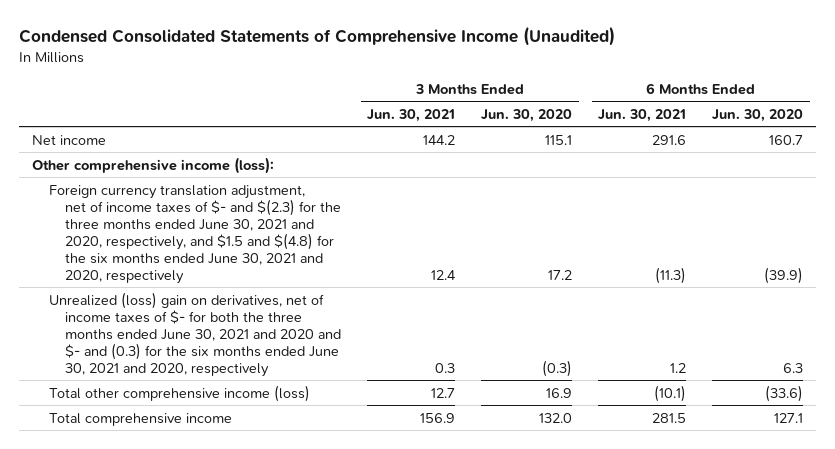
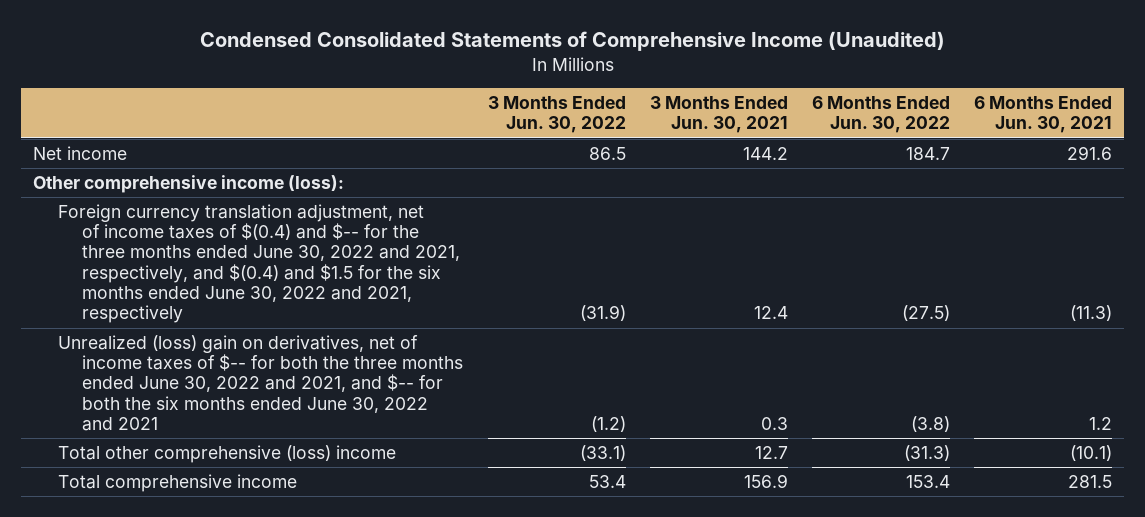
[481,108,573,122] Jun. 30, 2020 -> none
[712,108,804,122] Jun. 30, 2020 -> none
none -> [487,96,626,134] 3 Months Ended Jun. 30, 2022
none -> [812,96,951,134] 6 Months Ended Jun. 30, 2022
[48,184,342,284] Foreign currency translation adjustment, net of income taxes of $- and $(2.3) for the three months ended June 30, 2021 and 2020, respectively, and $1.5 and $(4.8) for the six months ended June 30, 2021 and 2020, respectively -> [57,203,461,324] Foreign currency translation adjustment, net of income taxes of $(0.4) and $-- for the three months ended June 30, 2022 and 2021, respectively, and $(0.4) and $1.5 for the six months ended June 30, 2022 and 2021, respectively
[48,291,342,377] Unrealized (loss) gain on derivatives, net of income taxes of $- for both the three months ended June 30, 2021 and 2020 and $- and (0.3) for the six months ended June 30, 2021 and 2020, respectively -> [57,334,464,432] Unrealized (loss) gain on derivatives, net of income taxes of $-- for both the three months ended June 30, 2022 and 2021, and $-- for both the six months ended June 30, 2022 and 2021
[48,384,310,402] Total other comprehensive income (loss) -> [57,444,396,463] Total other comprehensive (loss) income

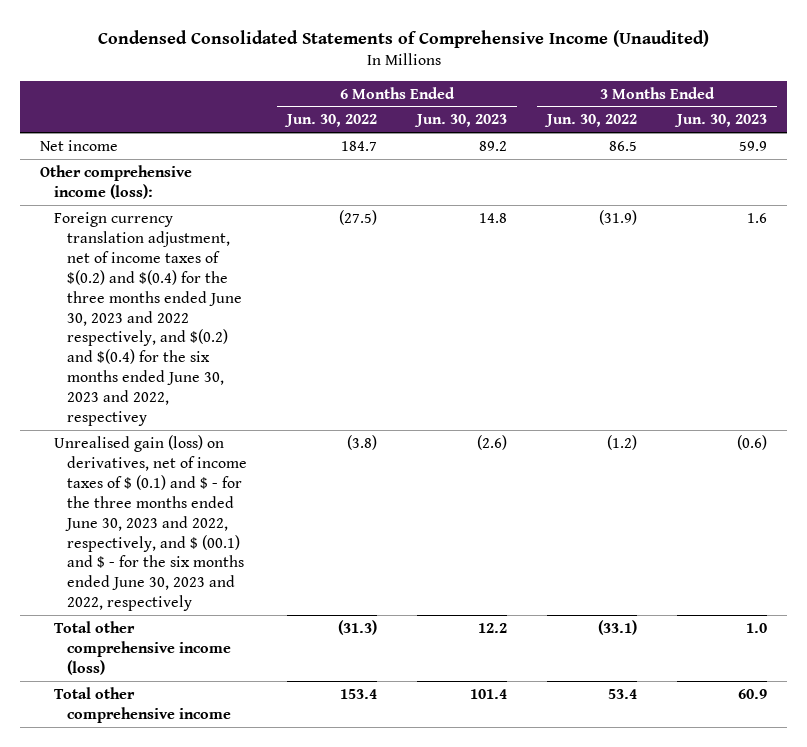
[649,96,788,134] 3 Months Ended Jun. 30, 2021 -> none
[974,96,1113,134] 6 Months Ended Jun. 30, 2021 -> none
none -> [414,114,508,128] Jun. 30, 2023
none -> [674,114,768,128] Jun. 30, 2023
[57,203,461,324] Foreign currency translation adjustment, net of income taxes of $(0.4) and $-- for the three months ended June 30, 2022 and 2021, respectively, and $(0.4) and $1.5 for the six months ended June 30, 2022 and 2021, respectively -> [53,211,243,427] Foreign currency translation adjustment, net of income taxes of $(0.2) and $(0.4) for the three months ended June 30, 2023 and 2022 respectively, and $(0.2) and $(0.4) for the six months ended June 30, 2023 and 2022, respectivey
[57,334,464,432] Unrealized (loss) gain on derivatives, net of income taxes of $-- for both the three months ended June 30, 2022 and 2021, and $-- for both the six months ended June 30, 2022 and 2021 -> [53,434,248,612] Unrealised gain (loss) on derivatives, net of income taxes of $ (0.1) and $ - for the three months ended June 30, 2023 and 2022, respectively, and $ (00.1) and $ - for the six months ended June 30, 2023 and 2022, respectively
[57,444,396,463] Total other comprehensive (loss) income -> [53,620,232,675] Total other comprehensive income (loss)
[57,473,297,492] Total comprehensive income -> [53,686,232,723] Total other comprehensive income

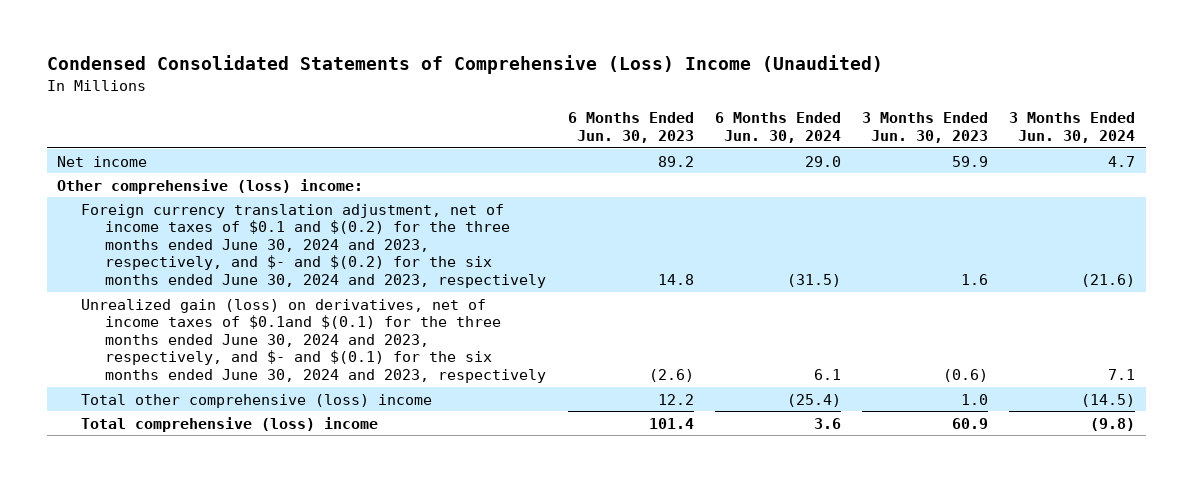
[97,30,709,49] Condensed Consolidated Statements of Comprehensive Income (Unaudited) -> [46,55,883,75] Condensed Consolidated Statements of Comprehensive (Loss) Income (Unaudited)
[284,114,378,128] Jun. 30, 2022 -> none
[544,114,638,128] Jun. 30, 2022 -> none
none -> [714,112,841,143] 6 Months Ended Jun. 30, 2024
none -> [1009,112,1136,143] 3 Months Ended Jun. 30, 2024
[40,164,193,199] Other comprehensive income (loss): -> [57,178,364,194] Other comprehensive (loss) income:
[53,211,243,427] Foreign currency translation adjustment, net of income taxes of $(0.2) and $(0.4) for the three months ended June 30, 2023 and 2022 respectively, and $(0.2) and $(0.4) for the six months ended June 30, 2023 and 2022, respectivey -> [81,203,547,289] Foreign currency translation adjustment, net of income taxes of $0.1 and $(0.2) for the three months ended June 30, 2024 and 2023, respectively, and $- and $(0.2) for the six months ended June 30, 2024 and 2023, respectively
[53,434,248,612] Unrealised gain (loss) on derivatives, net of income taxes of $ (0.1) and $ - for the three months ended June 30, 2023 and 2022, respectively, and $ (00.1) and $ - for the six months ended June 30, 2023 and 2022, respectively -> [81,298,547,384] Unrealized gain (loss) on derivatives, net of income taxes of $0.1and $(0.1) for the three months ended June 30, 2024 and 2023, respectively, and $- and $(0.1) for the six months ended June 30, 2024 and 2023, respectively
[53,620,232,675] Total other comprehensive income (loss) -> [81,393,433,408] Total other comprehensive (loss) income
[53,686,232,723] Total other comprehensive income -> [81,416,379,432] Total comprehensive (loss) income

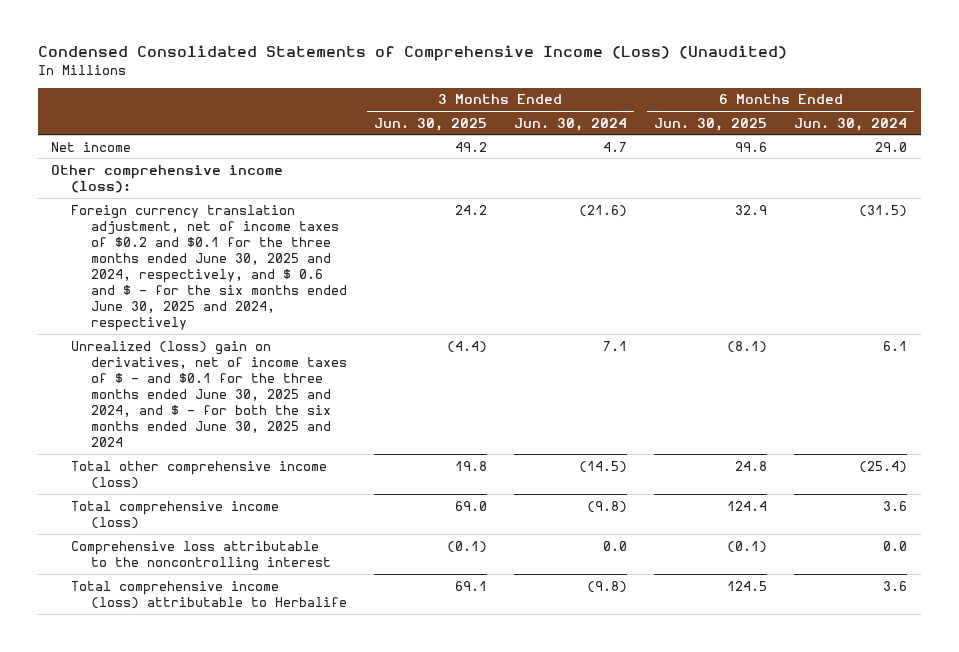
[46,55,883,75] Condensed Consolidated Statements of Comprehensive (Loss) Income (Unaudited) -> [37,45,787,62] Condensed Consolidated Statements of Comprehensive Income (Loss) (Unaudited)
[567,112,694,143] 6 Months Ended Jun. 30, 2023 -> none
[862,112,989,143] 3 Months Ended Jun. 30, 2023 -> none
none -> [373,117,487,131] Jun. 30, 2025
none -> [654,117,768,131] Jun. 30, 2025
[57,178,364,194] Other comprehensive (loss) income: -> [51,164,284,193] Other comprehensive income (loss):
[81,203,547,289] Foreign currency translation adjustment, net of income taxes of $0.1 and $(0.2) for the three months ended June 30, 2024 and 2023, respectively, and $- and $(0.2) for the six months ended June 30, 2024 and 2023, respectively -> [70,204,347,331] Foreign currency translation adjustment, net of income taxes of $0.2 and $0.1 for the three months ended June 30, 2025 and 2024, respectively, and $ 0.6 and $ - for the six months ended June 30, 2025 and 2024, respectively
[81,298,547,384] Unrealized gain (loss) on derivatives, net of income taxes of $0.1and $(0.1) for the three months ended June 30, 2024 and 2023, respectively, and $- and $(0.1) for the six months ended June 30, 2024 and 2023, respectively -> [70,340,347,447] Unrealized (loss) gain on derivatives, net of income taxes of $ - and $0.1 for the three months ended June 30, 2025 and 2024, and $ - for both the six months ended June 30, 2025 and 2024
[81,393,433,408] Total other comprehensive (loss) income -> [70,460,327,489] Total other comprehensive income (loss)
none -> [70,500,279,529] Total comprehensive income (loss)
none -> [70,540,331,571] Comprehensive loss attributable to the noncontrolling interest
[81,416,379,432] Total comprehensive (loss) income -> [70,580,347,609] Total comprehensive income (loss) attributable to Herbalife

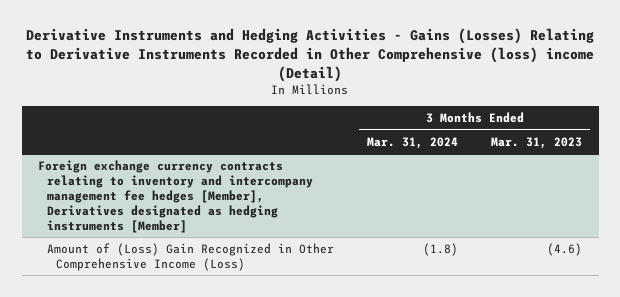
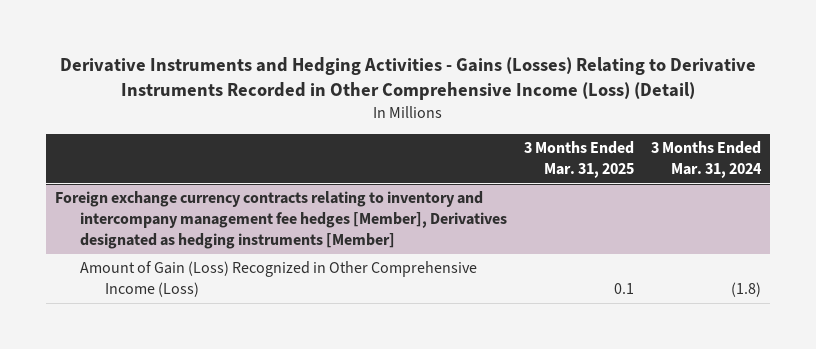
[26,28,595,82] Derivative Instruments and Hedging Activities - Gains (Losses) Relating to Derivative Instruments Recorded in Other Comprehensive (loss) income (Detail) -> [59,56,756,101] Derivative Instruments and Hedging Activities - Gains (Losses) Relating to Derivative Instruments Recorded in Other Comprehensive Income (Loss) (Detail)
[491,136,583,149] Mar. 31, 2023 -> none
none -> [523,141,634,179] 3 Months Ended Mar. 31, 2025
[46,242,334,271] Amount of (Loss) Gain Recognized in Other Comprehensive Income (Loss) -> [79,261,477,298] Amount of Gain (Loss) Recognized in Other Comprehensive Income (Loss)

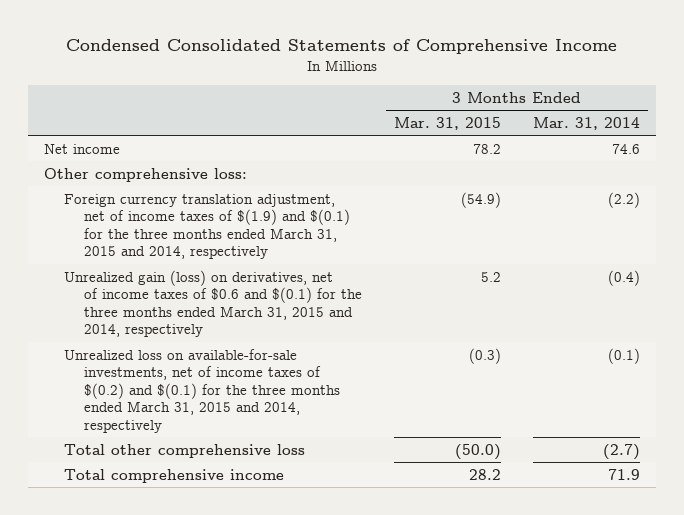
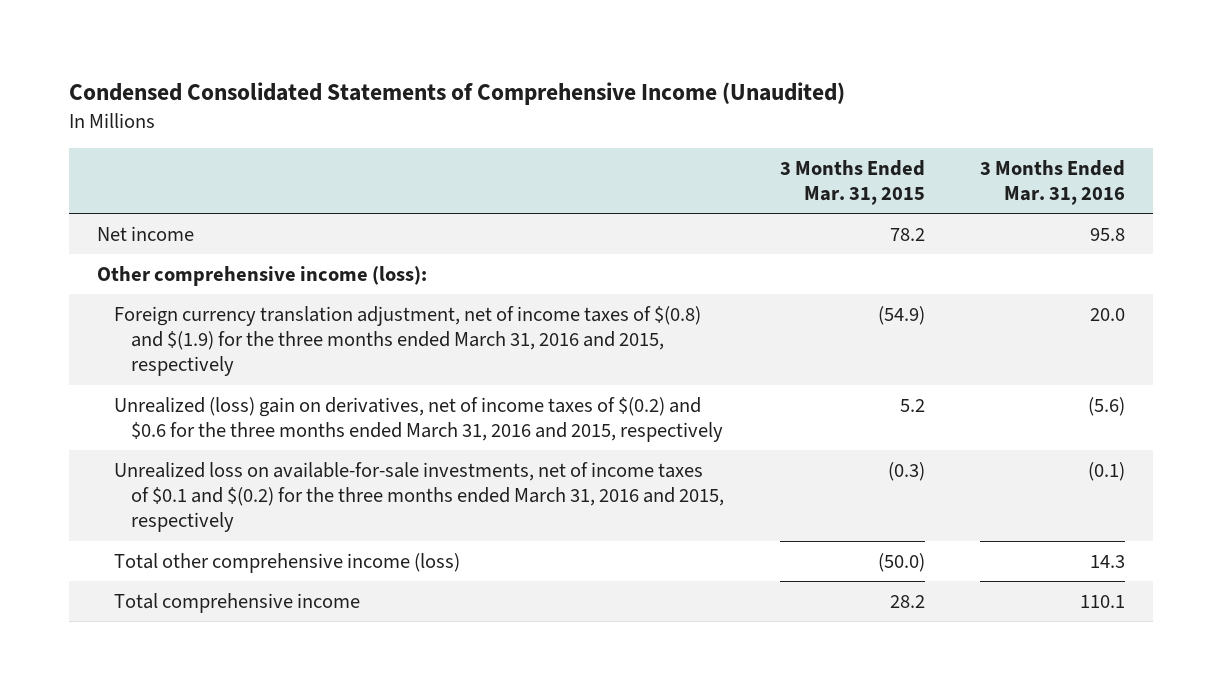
[66,38,618,54] Condensed Consolidated Statements of Comprehensive Income -> [69,82,846,106] Condensed Consolidated Statements of Comprehensive Income (Unaudited)
[533,116,641,130] Mar. 31, 2014 -> none
none -> [980,159,1126,206] 3 Months Ended Mar. 31, 2016
[44,167,248,182] Other comprehensive loss: -> [96,265,427,286] Other comprehensive income (loss):
[64,193,351,260] Foreign currency translation adjustment, net of income taxes of $(1.9) and $(0.1) for the three months ended March 31, 2015 and 2014, respectively -> [113,305,701,377] Foreign currency translation adjustment, net of income taxes of $(0.8) and $(1.9) for the three months ended March 31, 2016 and 2015, respectively
[64,269,363,338] Unrealized gain (loss) on derivatives, net of income taxes of $0.6 and $(0.1) for the three months ended March 31, 2015 and 2014, respectively -> [113,396,724,442] Unrealized (loss) gain on derivatives, net of income taxes of $(0.2) and $0.6 for the three months ended March 31, 2016 and 2015, respectively
[64,348,341,433] Unrealized loss on available-for-sale investments, net of income taxes of $(0.2) and $(0.1) for the three months ended March 31, 2015 and 2014, respectively -> [113,461,725,533] Unrealized loss on available-for-sale investments, net of income taxes of $0.1 and $(0.2) for the three months ended March 31, 2016 and 2015, respectively
[64,443,306,458] Total other comprehensive loss -> [113,552,460,573] Total other comprehensive income (loss)

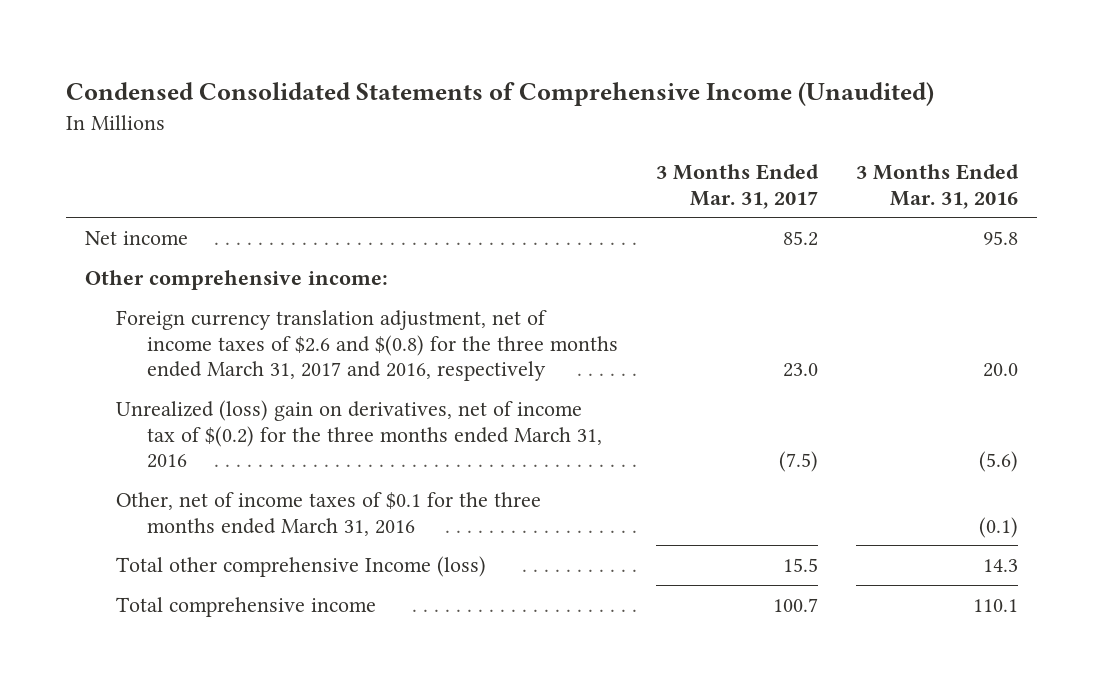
[779,159,925,206] 3 Months Ended Mar. 31, 2015 -> none
none -> [656,163,820,209] 3 Months Ended Mar. 31, 2017
[96,265,427,286] Other comprehensive income (loss): -> [85,269,389,290] Other comprehensive income:
[113,305,701,377] Foreign currency translation adjustment, net of income taxes of $(0.8) and $(1.9) for the three months ended March 31, 2016 and 2015, respectively -> [115,309,618,382] Foreign currency translation adjustment, net of income taxes of $2.6 and $(0.8) for the three months ended March 31, 2017 and 2016, respectively
[113,396,724,442] Unrealized (loss) gain on derivatives, net of income taxes of $(0.2) and $0.6 for the three months ended March 31, 2016 and 2015, respectively -> [115,399,602,469] Unrealized (loss) gain on derivatives, net of income tax of $(0.2) for the three months ended March 31, 2016
[113,461,725,533] Unrealized loss on available-for-sale investments, net of income taxes of $0.1 and $(0.2) for the three months ended March 31, 2016 and 2015, respectively -> [115,491,541,536] Other, net of income taxes of $0.1 for the three months ended March 31, 2016
[113,552,460,573] Total other comprehensive income (loss) -> [115,555,486,577] Total other comprehensive Income (loss)

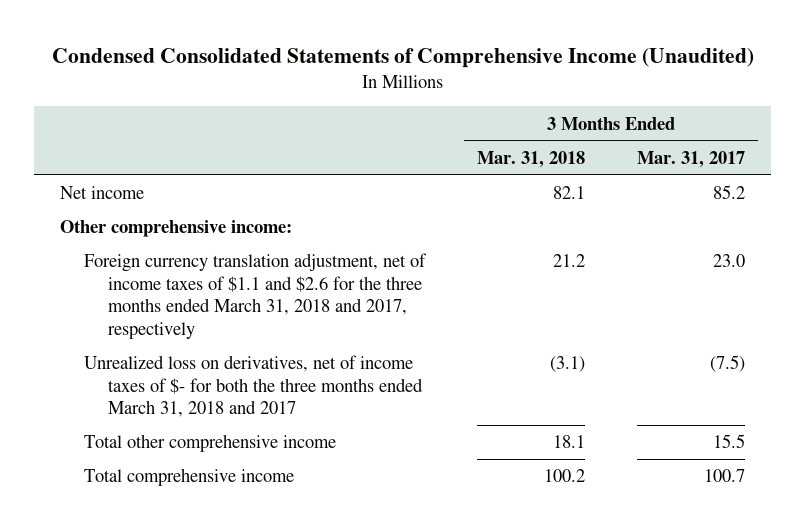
[856,163,1020,209] 3 Months Ended Mar. 31, 2016 -> none
none -> [477,150,586,168] Mar. 31, 2018
[115,491,541,536] Other, net of income taxes of $0.1 for the three months ended March 31, 2016 -> none
[115,309,618,382] Foreign currency translation adjustment, net of income taxes of $2.6 and $(0.8) for the three months ended March 31, 2017 and 2016, respectively -> [83,253,427,339] Foreign currency translation adjustment, net of income taxes of $1.1 and $2.6 for the three months ended March 31, 2018 and 2017, respectively
[115,399,602,469] Unrealized (loss) gain on derivatives, net of income tax of $(0.2) for the three months ended March 31, 2016 -> [83,355,424,418] Unrealized loss on derivatives, net of income taxes of $- for both the three months ended March 31, 2018 and 2017
[115,555,486,577] Total other comprehensive Income (loss) -> [83,434,336,453] Total other comprehensive income

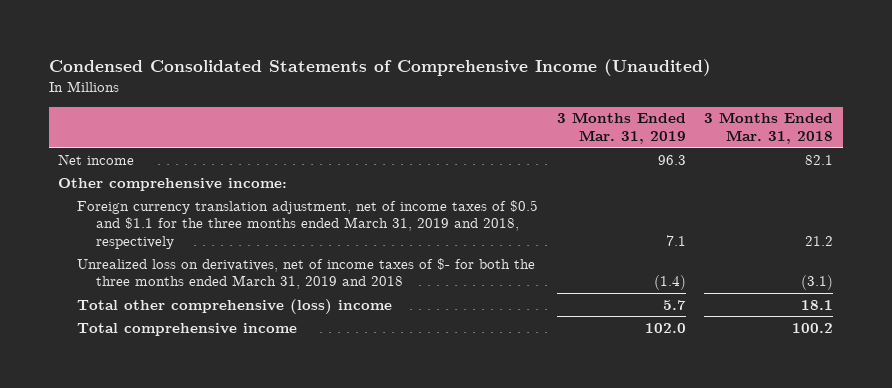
[637,150,746,168] Mar. 31, 2017 -> none
none -> [556,112,686,145] 3 Months Ended Mar. 31, 2019
[83,253,427,339] Foreign currency translation adjustment, net of income taxes of $1.1 and $2.6 for the three months ended March 31, 2018 and 2017, respectively -> [77,199,539,249] Foreign currency translation adjustment, net of income taxes of $0.5 and $1.1 for the three months ended March 31, 2019 and 2018, respectively
[83,355,424,418] Unrealized loss on derivatives, net of income taxes of $- for both the three months ended March 31, 2018 and 2017 -> [77,257,536,290] Unrealized loss on derivatives, net of income taxes of $- for both the three months ended March 31, 2019 and 2018
[83,434,336,453] Total other comprehensive income -> [77,298,393,314] Total other comprehensive (loss) income

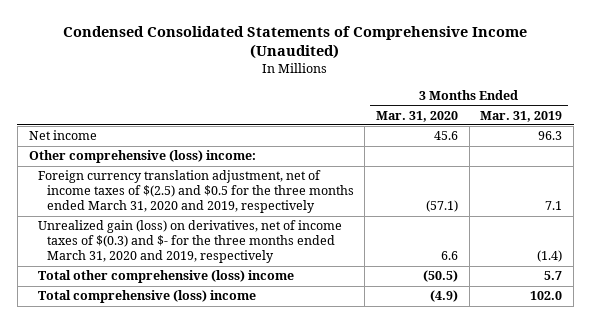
[704,112,834,145] 3 Months Ended Mar. 31, 2018 -> none
none -> [375,110,458,122] Mar. 31, 2020
[58,177,288,191] Other comprehensive income: -> [28,150,256,164] Other comprehensive (loss) income:
[77,199,539,249] Foreign currency translation adjustment, net of income taxes of $0.5 and $1.1 for the three months ended March 31, 2019 and 2018, respectively -> [37,170,354,214] Foreign currency translation adjustment, net of income taxes of $(2.5) and $0.5 for the three months ended March 31, 2020 and 2019, respectively
[77,257,536,290] Unrealized loss on derivatives, net of income taxes of $- for both the three months ended March 31, 2019 and 2018 -> [37,220,342,264] Unrealized gain (loss) on derivatives, net of income taxes of $(0.3) and $- for the three months ended March 31, 2020 and 2019, respectively
[77,322,298,336] Total comprehensive income -> [37,290,256,304] Total comprehensive (loss) income

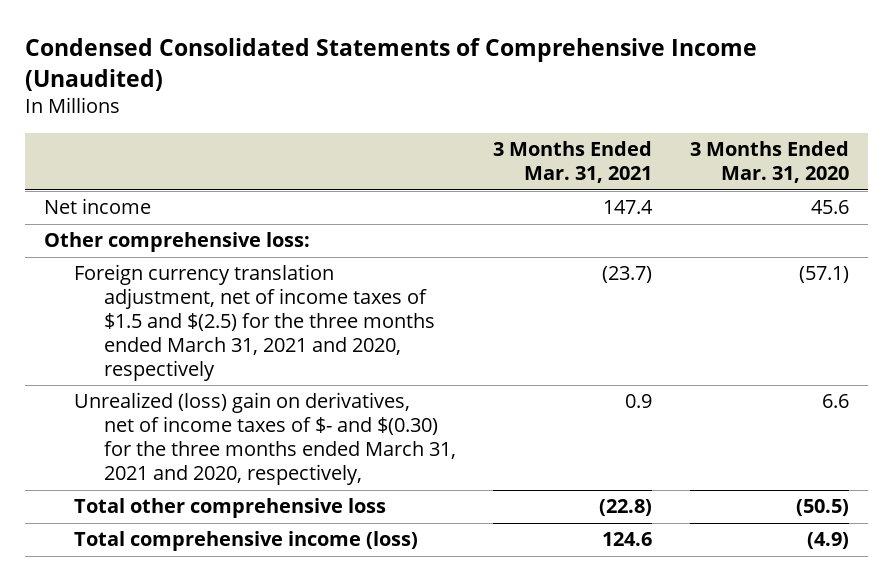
[480,110,563,122] Mar. 31, 2019 -> none
none -> [493,141,653,184] 3 Months Ended Mar. 31, 2021
[28,150,256,164] Other comprehensive (loss) income: -> [44,232,311,253] Other comprehensive loss:
[37,170,354,214] Foreign currency translation adjustment, net of income taxes of $(2.5) and $0.5 for the three months ended March 31, 2020 and 2019, respectively -> [73,264,435,381] Foreign currency translation adjustment, net of income taxes of $1.5 and $(2.5) for the three months ended March 31, 2021 and 2020, respectively
[37,220,342,264] Unrealized gain (loss) on derivatives, net of income taxes of $(0.3) and $- for the three months ended March 31, 2020 and 2019, respectively -> [73,392,456,486] Unrealized (loss) gain on derivatives, net of income taxes of $- and $(0.30) for the three months ended March 31, 2021 and 2020, respectively,
[37,270,294,284] Total other comprehensive (loss) income -> [73,498,386,519] Total other comprehensive loss
[37,290,256,304] Total comprehensive (loss) income -> [73,531,418,552] Total comprehensive income (loss)

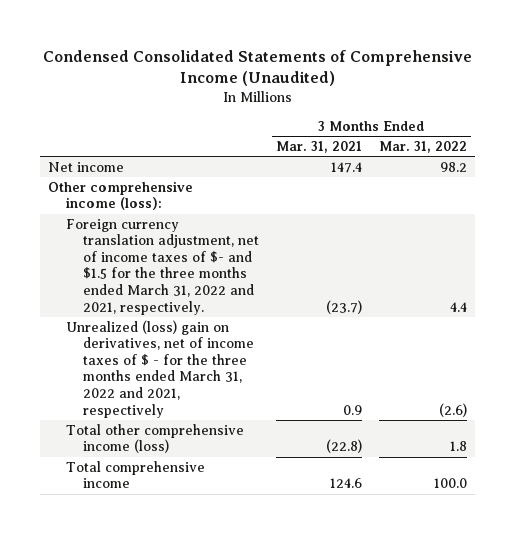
[689,141,849,184] 3 Months Ended Mar. 31, 2020 -> none
none -> [378,141,467,154] Mar. 31, 2022
[44,232,311,253] Other comprehensive loss: -> [48,180,194,211] Other comprehensive income (loss):
[73,264,435,381] Foreign currency translation adjustment, net of income taxes of $1.5 and $(2.5) for the three months ended March 31, 2021 and 2020, respectively -> [65,218,259,315] Foreign currency translation adjustment, net of income taxes of $- and $1.5 for the three months ended March 31, 2022 and 2021, respectively.
[73,392,456,486] Unrealized (loss) gain on derivatives, net of income taxes of $- and $(0.30) for the three months ended March 31, 2021 and 2020, respectively, -> [65,319,254,418] Unrealized (loss) gain on derivatives, net of income taxes of $ - for the three months ended March 31, 2022 and 2021, respectively
[73,498,386,519] Total other comprehensive loss -> [65,423,244,454] Total other comprehensive income (loss)
[73,531,418,552] Total comprehensive income (loss) -> [65,460,205,489] Total comprehensive income

